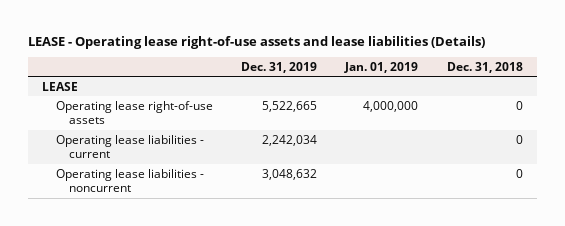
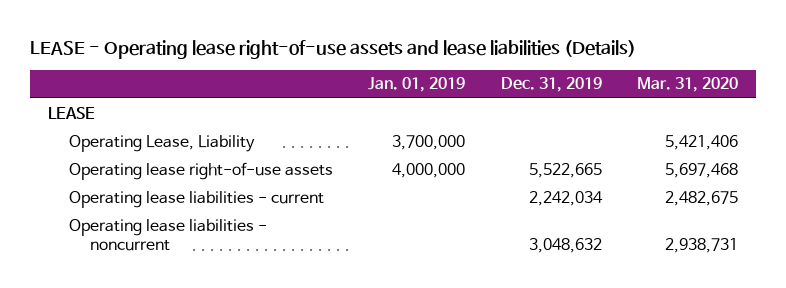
[446,61,523,73] Dec. 31, 2018 -> none
none -> [637,77,739,93] Mar. 31, 2020
none -> [68,134,255,152] Operating Lease, Liability

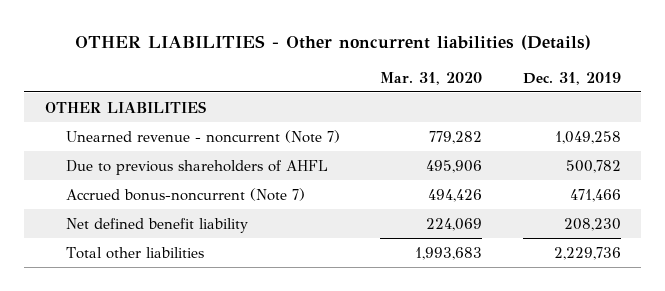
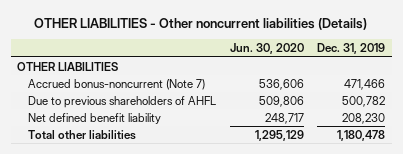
[380,71,483,85] Mar. 31, 2020 -> none
none -> [229,43,304,55] Jun. 30, 2020
[66,129,341,143] Unearned revenue - noncurrent (Note 7) -> none
[66,159,329,175] Due to previous shareholders of AHFL -> [28,95,217,108] Due to previous shareholders of AHFL
[553,246,621,260] 2,229,736 -> [337,129,386,141] 1,180,478

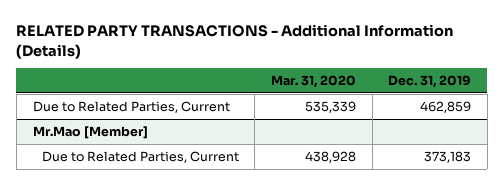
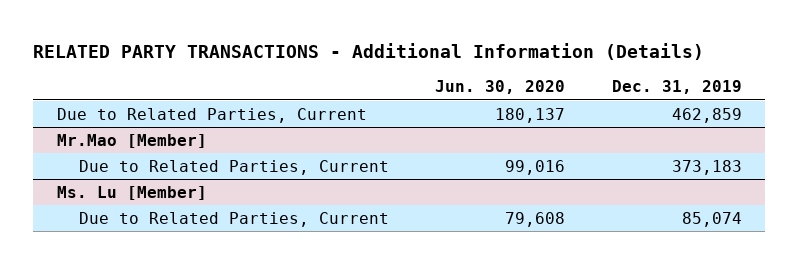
[271,75,357,89] Mar. 31, 2020 -> none
none -> [435,80,566,95] Jun. 30, 2020
none -> [56,185,207,200] Ms. Lu [Member]
none -> [78,211,389,227] Due to Related Parties, Current

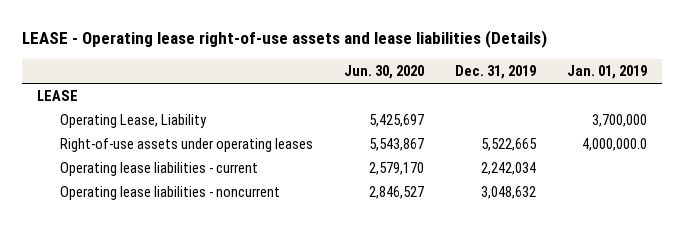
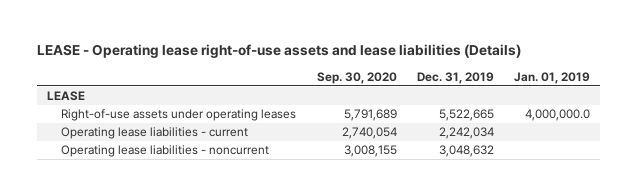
[343,65,424,80] Jun. 30, 2020 -> none
none -> [316,71,397,84] Sep. 30, 2020
[60,114,208,129] Operating Lease, Liability -> none

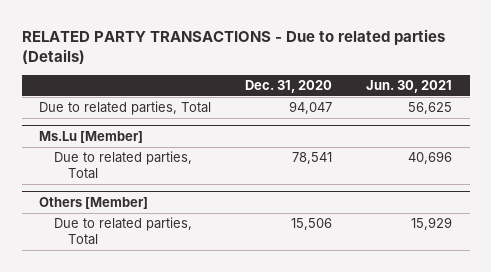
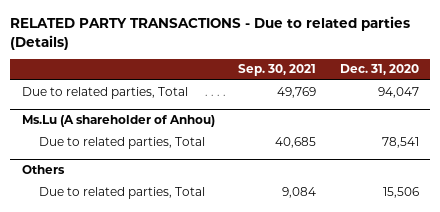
[366,80,453,94] Jun. 30, 2021 -> none
none -> [238,64,317,77] Sep. 30, 2021
[38,131,143,144] Ms.Lu [Member] -> [21,115,215,128] Ms.Lu (A shareholder of Anhou)
[38,197,148,210] Others [Member] -> [21,165,65,175] Others

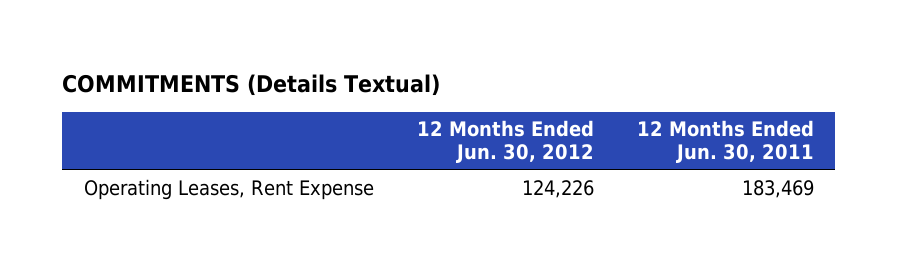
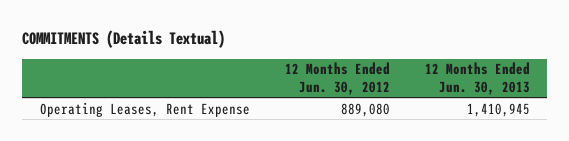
[636,119,814,164] 12 Months Ended Jun. 30, 2011 -> none
none -> [424,62,530,95] 12 Months Ended Jun. 30, 2013
[521,180,594,199] 124,226 -> [340,102,390,117] 889,080

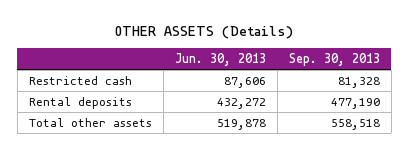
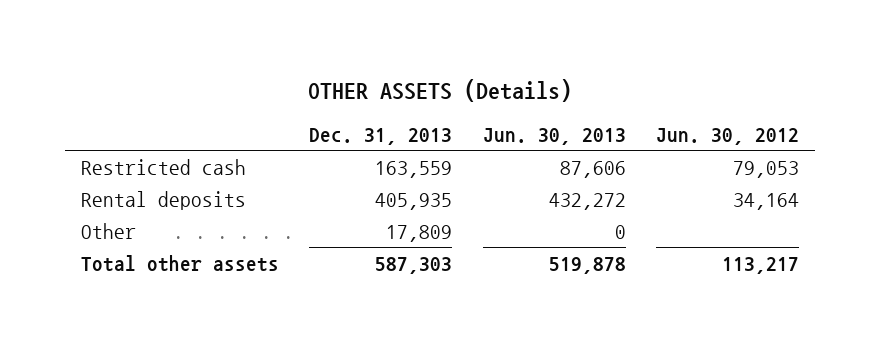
[288,53,380,67] Sep. 30, 2013 -> none
none -> [309,128,453,146] Dec. 31, 2013
none -> [656,128,800,146] Jun. 30, 2012
none -> [80,222,136,239] Other

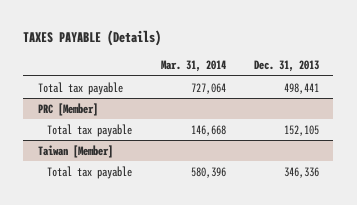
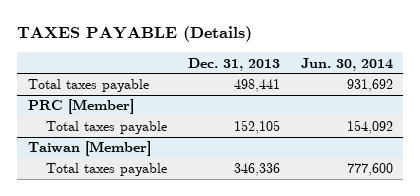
[160,60,226,73] Mar. 31, 2014 -> none
none -> [300,57,393,71] Jun. 30, 2014
[37,81,123,95] Total tax payable -> [27,79,149,93] Total taxes payable
[47,123,133,137] Total tax payable -> [45,121,167,135] Total taxes payable
[47,165,133,179] Total tax payable -> [45,163,167,177] Total taxes payable

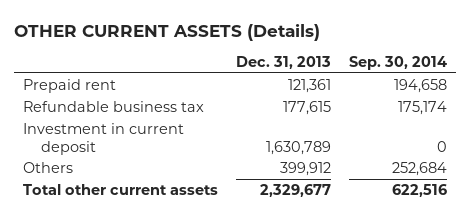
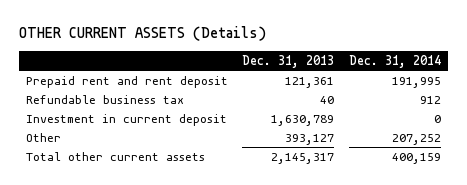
[349,56,448,71] Sep. 30, 2014 -> none
none -> [348,54,441,68] Dec. 31, 2014
[22,78,116,93] Prepaid rent -> [26,75,229,88] Prepaid rent and rent deposit
[283,100,332,115] 177,615 -> [320,95,335,104] 40
[22,161,73,173] Others -> [26,132,62,142] Other
[280,161,332,176] 399,912 -> [285,133,335,145] 393,127
[260,183,332,197] 2,329,677 -> [271,152,335,164] 2,145,317

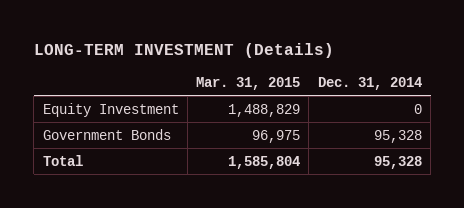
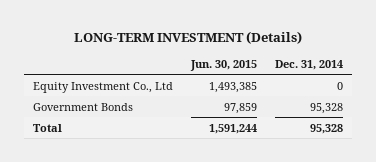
[196,76,301,90] Mar. 31, 2015 -> none
none -> [190,59,258,71] Jun. 30, 2015
[42,102,179,117] Equity Investment -> [33,81,174,93] Equity Investment Co., Ltd

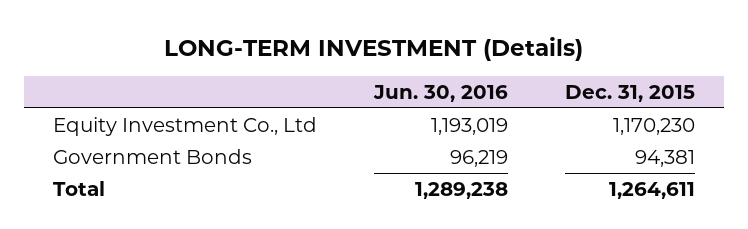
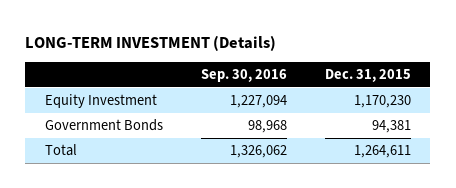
[373,84,509,102] Jun. 30, 2016 -> none
none -> [200,69,287,83] Sep. 30, 2016
[52,117,317,137] Equity Investment Co., Ltd -> [44,94,157,109] Equity Investment

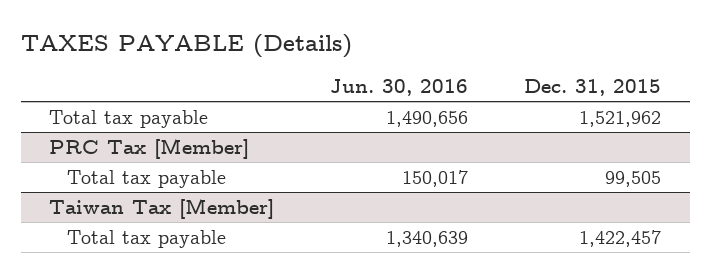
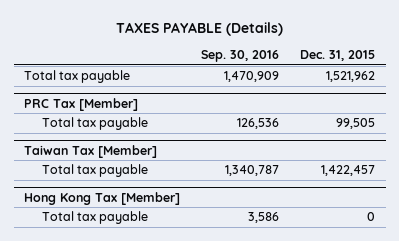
[330,78,469,96] Jun. 30, 2016 -> none
none -> [201,50,280,63] Sep. 30, 2016
none -> [24,191,181,205] Hong Kong Tax [Member]
none -> [41,211,148,225] Total tax payable

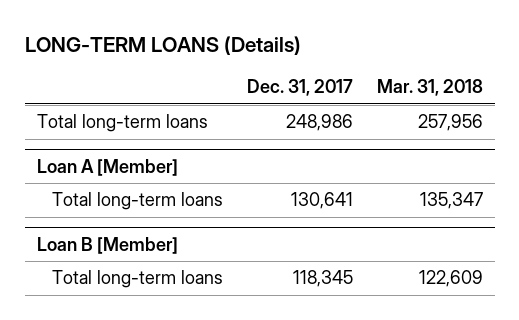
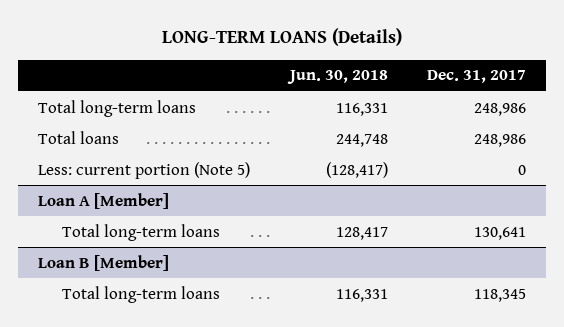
[376,79,483,97] Mar. 31, 2018 -> none
none -> [286,70,388,85] Jun. 30, 2018
none -> [37,130,119,144] Total loans
none -> [37,161,250,179] Less: current portion (Note 5)

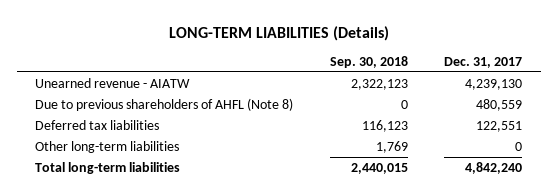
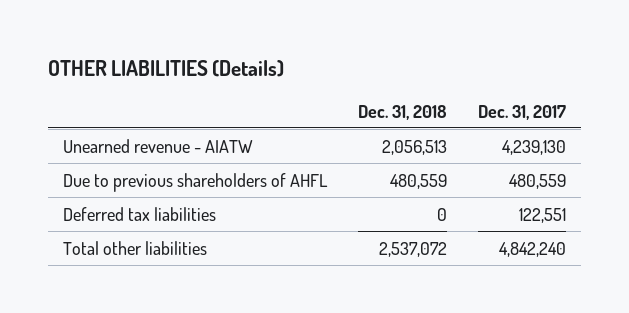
[168,25,389,41] LONG-TERM LIABILITIES (Details) -> [47,59,284,77] OTHER LIABILITIES (Details)
[329,55,408,68] Sep. 30, 2018 -> none
none -> [357,104,447,120] Dec. 31, 2018
[35,97,294,111] Due to previous shareholders of AHFL (Note 8) -> [63,172,329,192] Due to previous shareholders of AHFL
[35,140,180,153] Other long-term liabilities -> none
[35,161,181,174] Total long-term liabilities -> [63,240,208,255] Total other liabilities

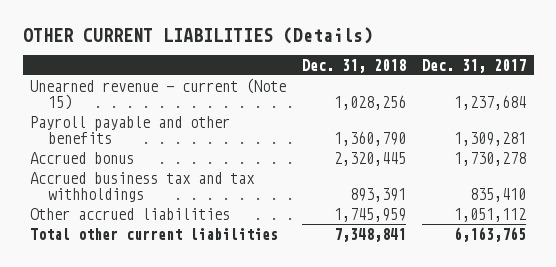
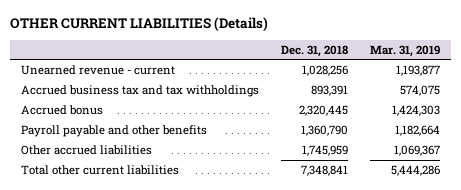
[421,58,526,73] Dec. 31, 2017 -> none
none -> [370,44,441,57] Mar. 31, 2019
[30,77,287,111] Unearned revenue - current (Note 15) -> [20,64,175,75] Unearned revenue - current
[30,151,135,164] Accrued bonus -> [20,104,103,115] Accrued bonus
[30,115,231,145] Payroll payable and other benefits -> [20,124,207,137] Payroll payable and other benefits

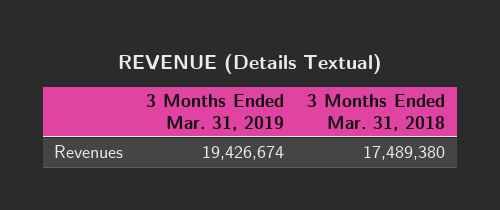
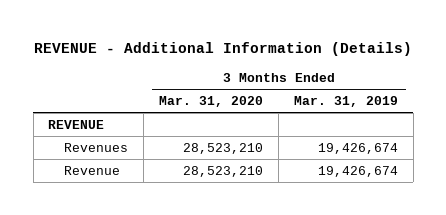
[117,54,382,75] REVENUE (Details Textual) -> [34,41,413,56] REVENUE - Additional Information (Details)
[307,93,446,131] 3 Months Ended Mar. 31, 2018 -> none
none -> [159,96,264,108] Mar. 31, 2020
none -> [48,119,105,129] REVENUE
none -> [64,165,121,175] Revenue

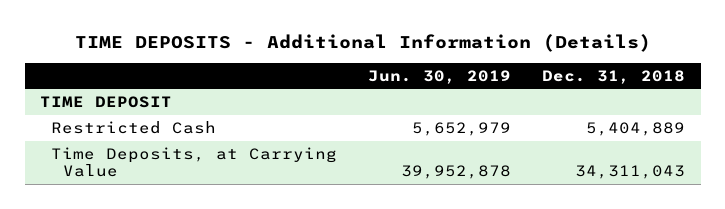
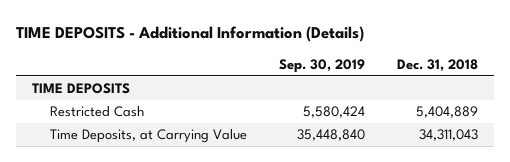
[368,69,512,84] Jun. 30, 2019 -> none
none -> [279,59,366,74] Sep. 30, 2019
[40,96,173,109] TIME DEPOSIT -> [32,83,131,95] TIME DEPOSITS

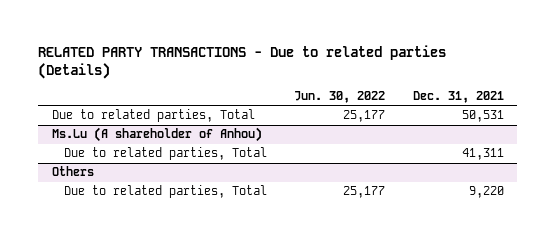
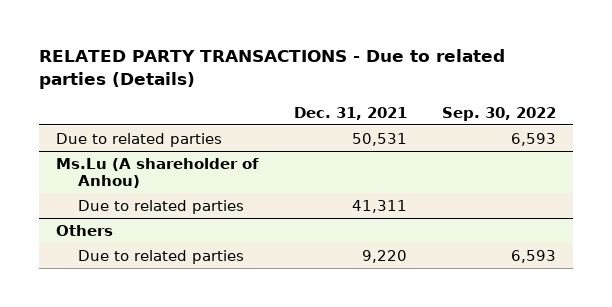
[294,90,386,103] Jun. 30, 2022 -> none
none -> [441,106,556,121] Sep. 30, 2022
[52,109,256,123] Due to related parties, Total -> [56,132,223,147] Due to related parties
[63,147,267,161] Due to related parties, Total -> [78,199,245,214] Due to related parties
[63,185,267,199] Due to related parties, Total -> [78,249,245,264] Due to related parties

